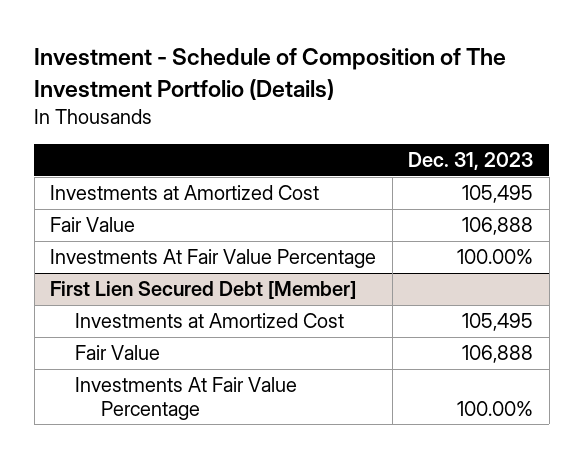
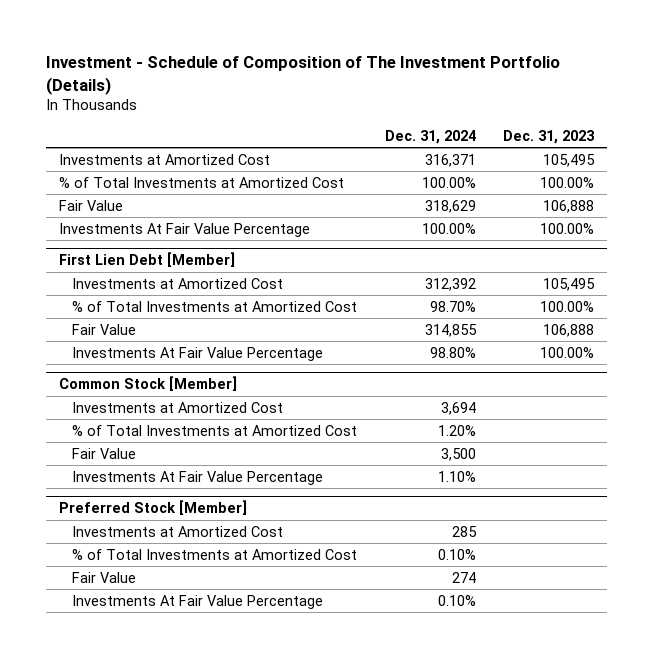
none -> [384,130,476,145] Dec. 31, 2024
none -> [59,176,345,188] % of Total Investments at Amortized Cost
[50,281,357,300] First Lien Secured Debt [Member] -> [59,252,236,268] First Lien Debt [Member]
none -> [72,300,358,312] % of Total Investments at Amortized Cost
none -> [59,376,238,392] Common Stock [Member]
none -> [72,401,284,413] Investments at Amortized Cost
none -> [72,424,358,436] % of Total Investments at Amortized Cost
none -> [72,447,137,459] Fair Value
none -> [72,470,324,485] Investments At Fair Value Percentage
none -> [59,500,248,516] Preferred Stock [Member]
none -> [72,525,284,537] Investments at Amortized Cost
none -> [72,548,358,560] % of Total Investments at Amortized Cost
none -> [72,571,137,583] Fair Value
none -> [72,594,324,609] Investments At Fair Value Percentage

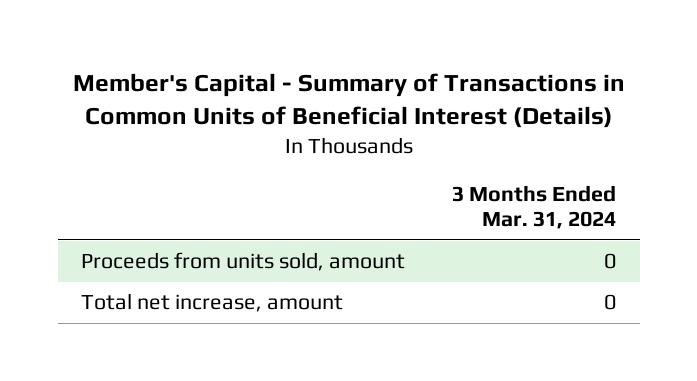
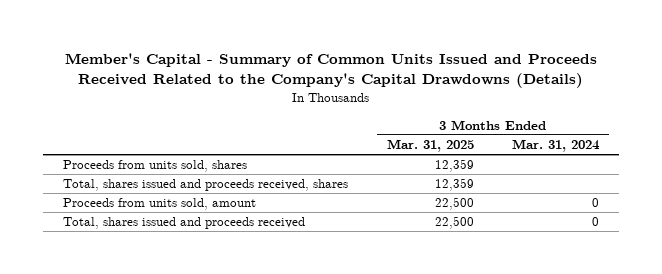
[72,72,625,128] Member's Capital - Summary of Transactions in Common Units of Beneficial Interest (Details) -> [65,52,598,89] Member's Capital - Summary of Common Units Issued and Proceeds Received Related to the Company's Capital Drawdowns (Details)
none -> [386,139,474,153] Mar. 31, 2025
none -> [62,160,247,173] Proceeds from units sold, shares
none -> [62,179,348,192] Total, shares issued and proceeds received, shares
[81,293,344,313] Total net increase, amount -> [62,217,305,230] Total, shares issued and proceeds received

